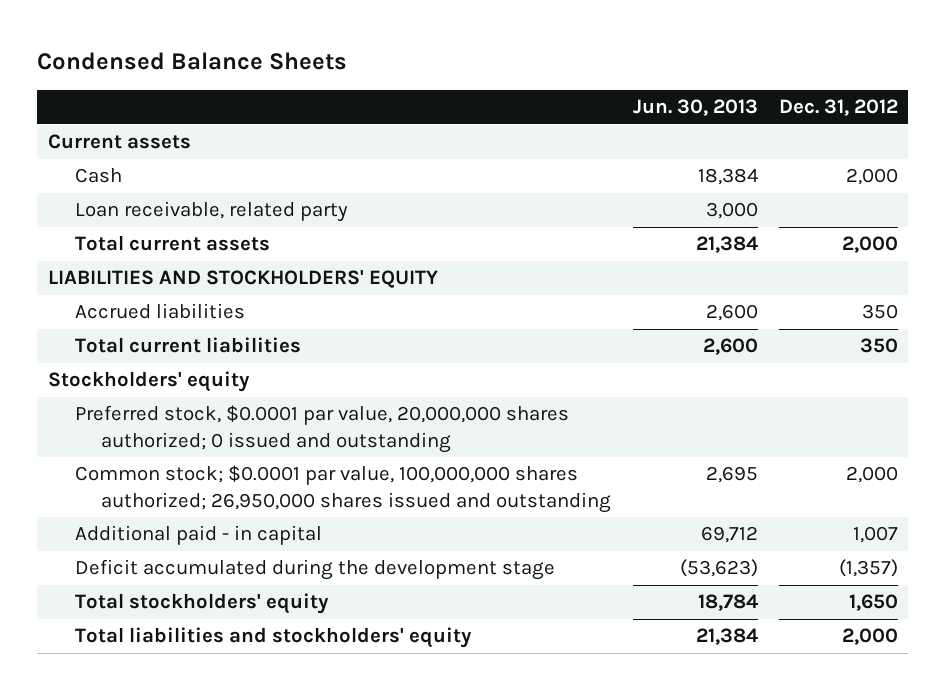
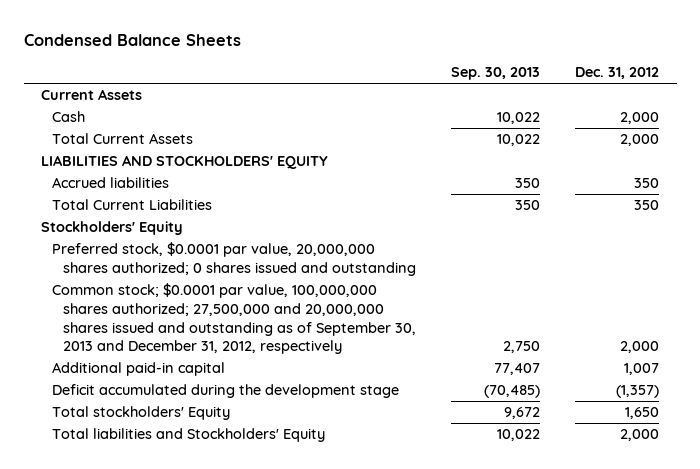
[632,99,758,117] Jun. 30, 2013 -> none
none -> [450,67,540,81] Sep. 30, 2013
[47,134,191,150] Current assets -> [41,89,143,101] Current Assets
[74,201,348,223] Loan receivable, related party -> none
[74,235,270,252] Total current assets -> [52,133,194,145] Total Current Assets
[74,337,301,354] Total current liabilities -> [52,199,213,211] Total Current Liabilities
[47,371,250,393] Stockholders' equity -> [41,221,184,236] Stockholders' Equity
[74,405,569,453] Preferred stock, $0.0001 par value, 20,000,000 shares authorized; 0 issued and outstanding -> [52,242,416,277] Preferred stock, $0.0001 par value, 20,000,000 shares authorized; 0 shares issued and outstanding
[74,465,612,513] Common stock; $0.0001 par value, 100,000,000 shares authorized; 26,950,000 shares issued and outstanding -> [52,283,416,355] Common stock; $0.0001 par value, 100,000,000 shares authorized; 27,500,000 and 20,000,000 shares issued and outstanding as of September 30, 2013 and December 31, 2012, respectively
[74,525,322,546] Additional paid - in capital -> [52,362,226,377] Additional paid-in capital
[74,593,329,615] Total stockholders' equity -> [52,406,231,421] Total stockholders' Equity
[74,627,472,649] Total liabilities and stockholders' equity -> [52,428,326,443] Total liabilities and Stockholders' Equity

